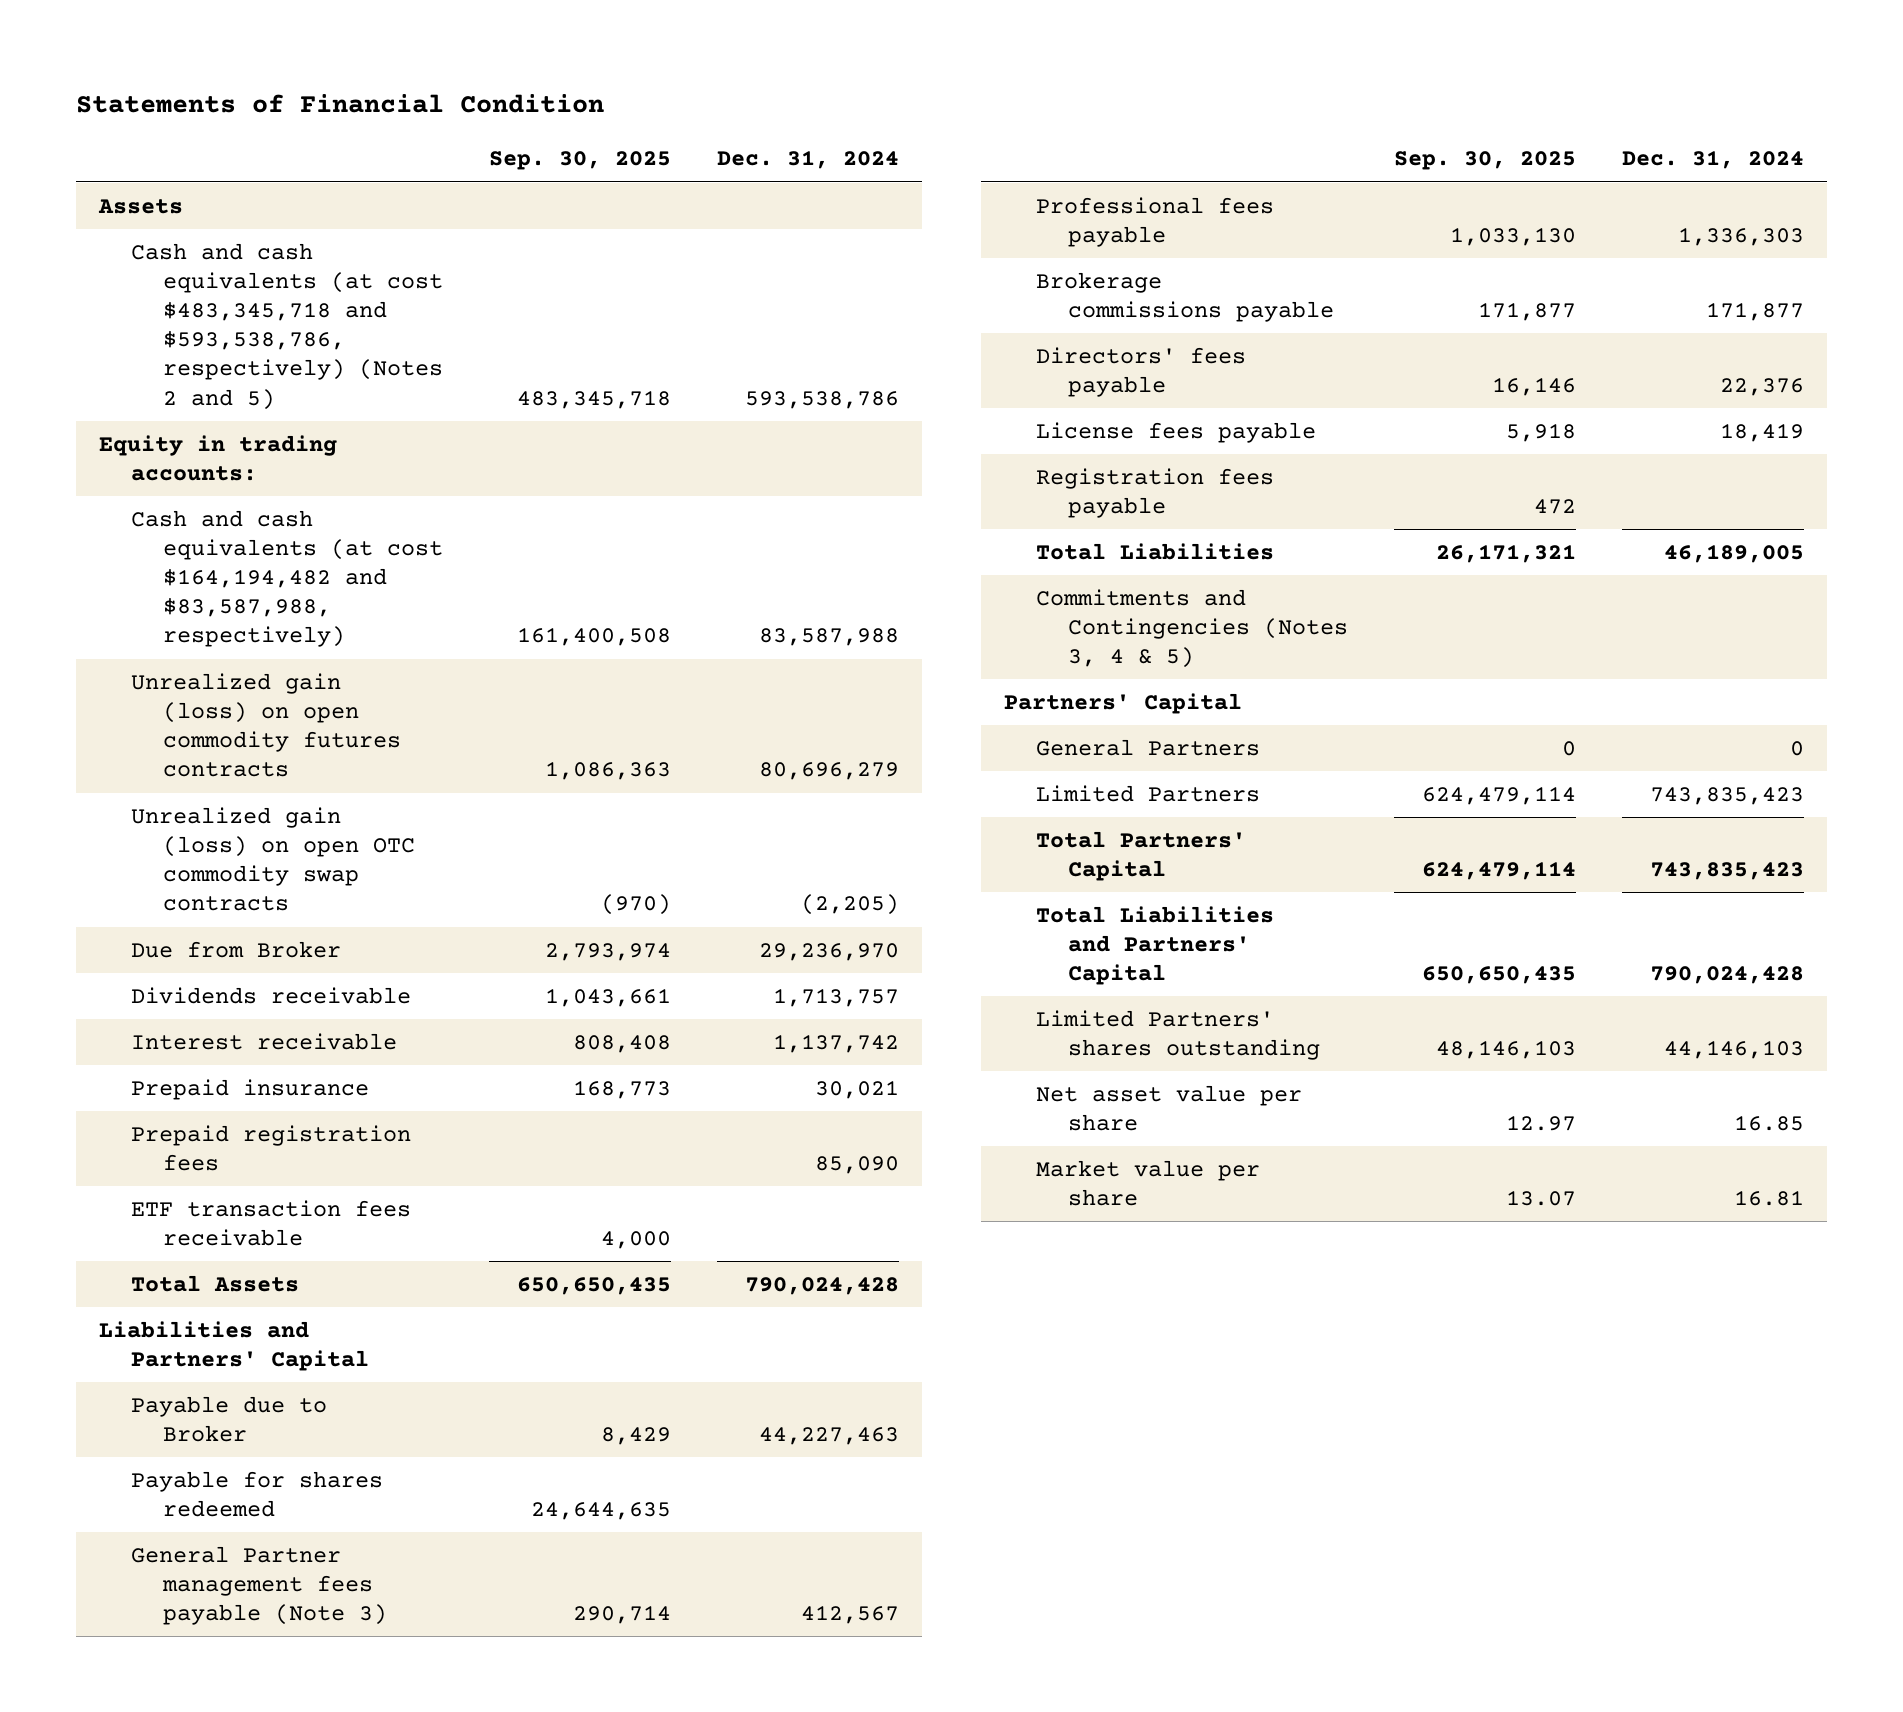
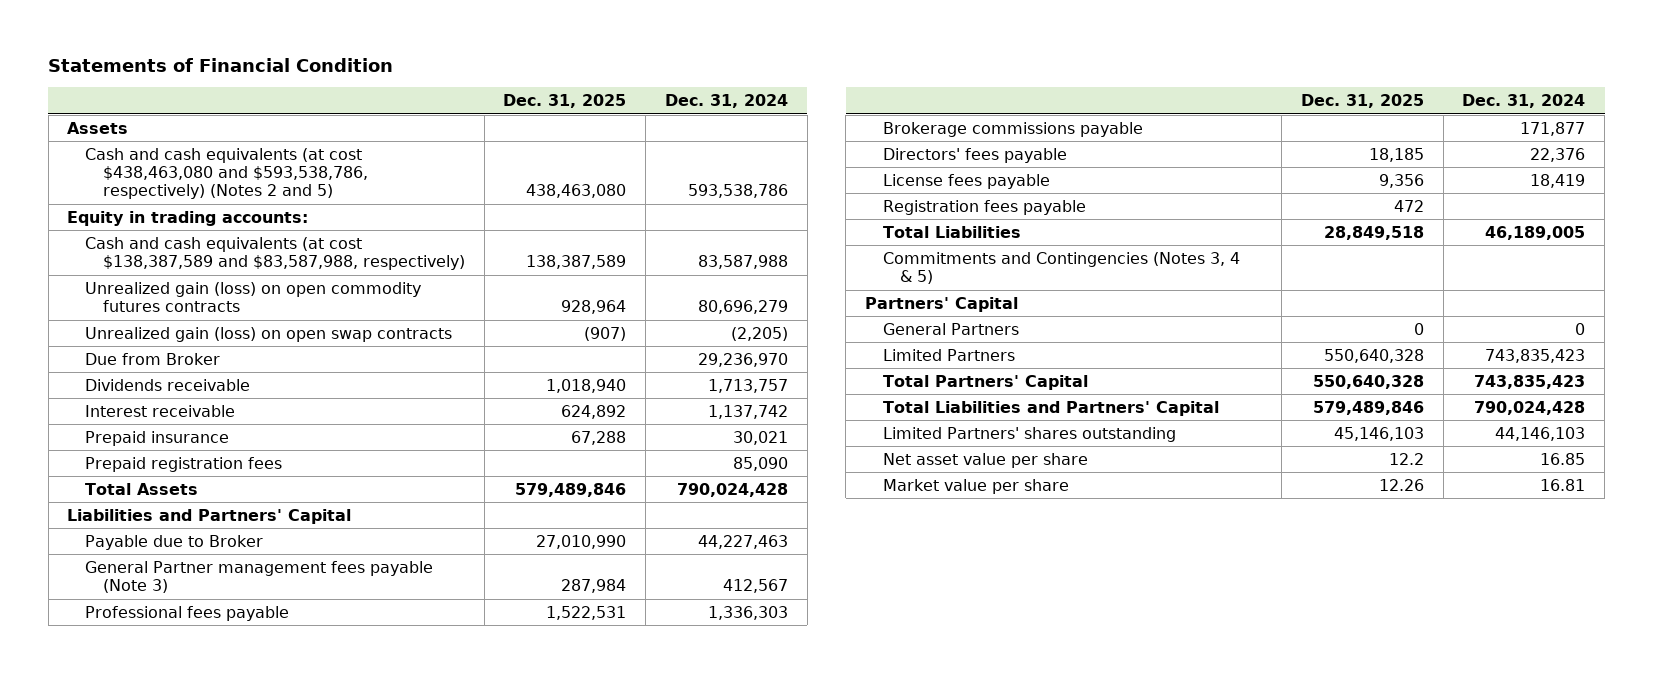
[489,151,672,171] Sep. 30, 2025 -> none
none -> [503,93,627,108] Dec. 31, 2025
[130,242,443,410] Cash and cash equivalents (at cost $483,345,718 and $593,538,786, respectively) (Notes 2 and 5) -> [85,147,368,200] Cash and cash equivalents (at cost $438,463,080 and $593,538,786, respectively) (Notes 2 and 5)
[130,509,443,648] Cash and cash equivalents (at cost $164,194,482 and $83,587,988, respectively) -> [85,236,465,271] Cash and cash equivalents (at cost $138,387,589 and $83,587,988, respectively)
[130,806,415,912] Unrealized gain (loss) on open OTC commodity swap contracts -> [85,326,453,342] Unrealized gain (loss) on open swap contracts
[130,1199,411,1246] ETF transaction fees receivable -> none
[130,1470,383,1517] Payable for shares redeemed -> none

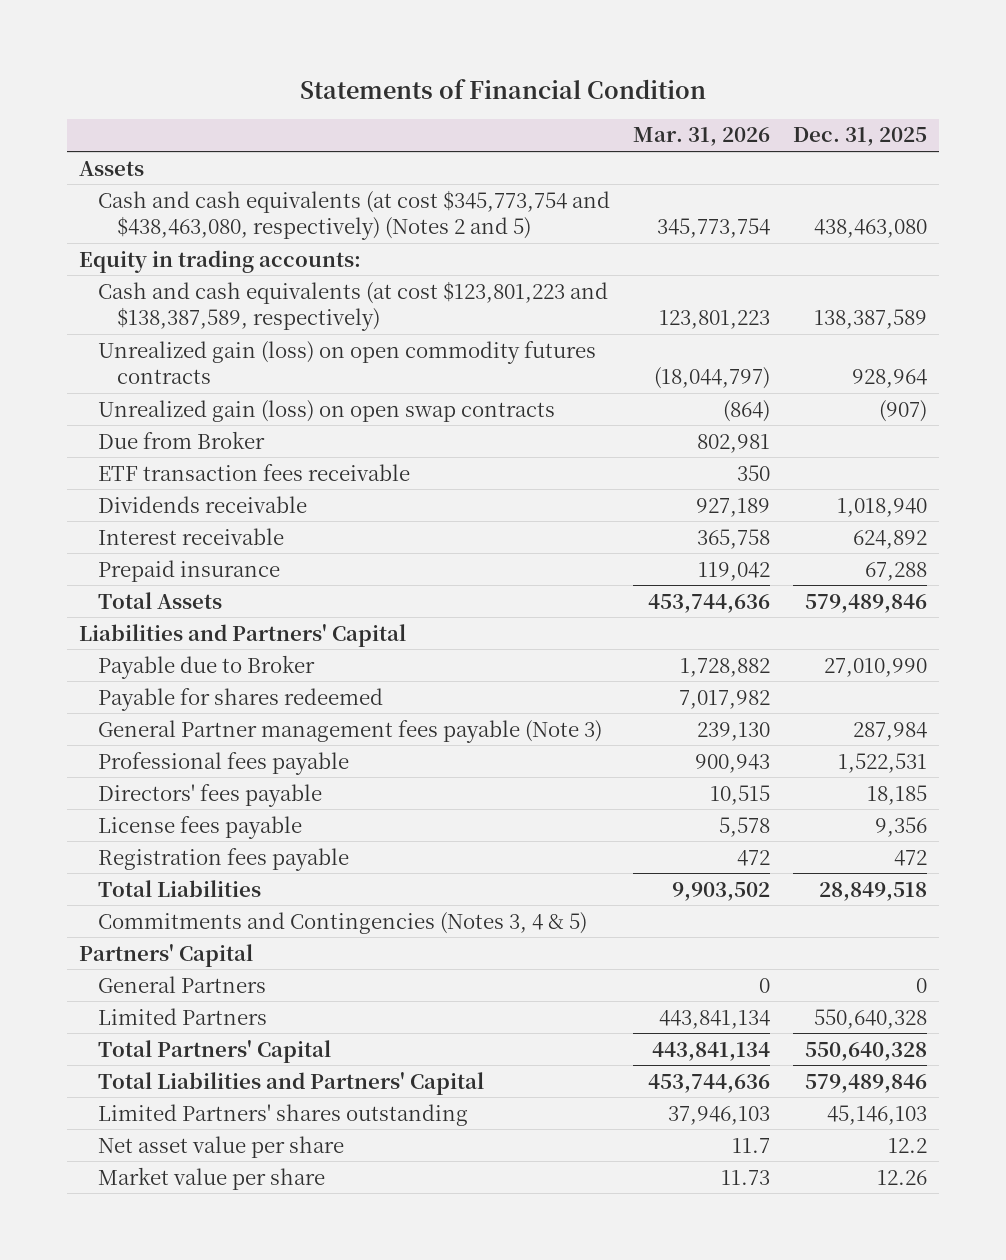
[664,93,788,108] Dec. 31, 2024 -> none
none -> [633,127,771,147] Mar. 31, 2026
[85,147,368,200] Cash and cash equivalents (at cost $438,463,080 and $593,538,786, respectively) (Notes 2 and 5) -> [97,189,610,240] Cash and cash equivalents (at cost $345,773,754 and $438,463,080, respectively) (Notes 2 and 5)
[85,236,465,271] Cash and cash equivalents (at cost $138,387,589 and $83,587,988, respectively) -> [97,280,608,331] Cash and cash equivalents (at cost $123,801,223 and $138,387,589, respectively)
none -> [97,463,410,481] ETF transaction fees receivable
[85,456,283,472] Prepaid registration fees -> none
none -> [97,687,383,711] Payable for shares redeemed
[882,121,1143,137] Brokerage commissions payable -> none

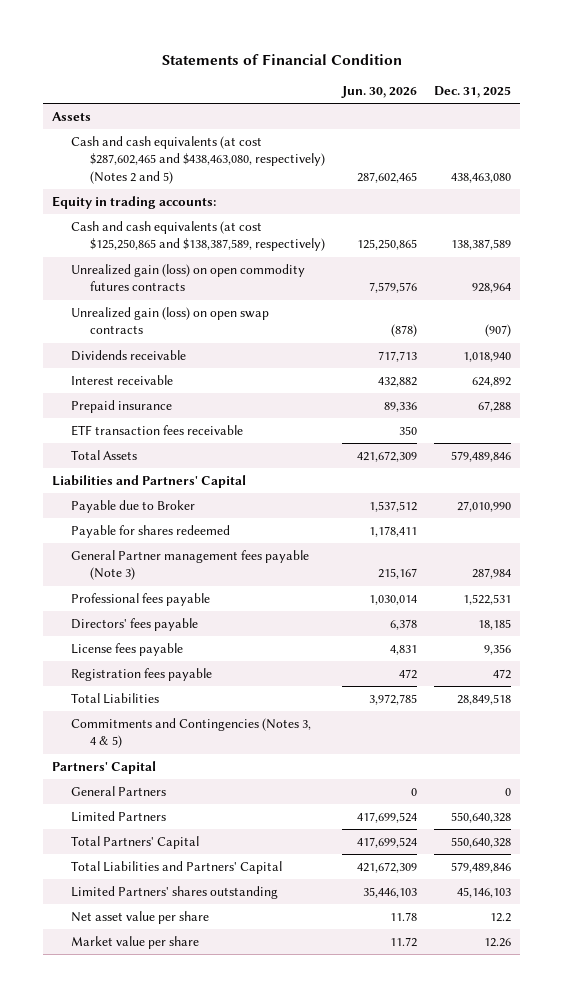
[633,127,771,147] Mar. 31, 2026 -> none
none -> [340,86,417,99] Jun. 30, 2026
[97,189,610,240] Cash and cash equivalents (at cost $345,773,754 and $438,463,080, respectively) (Notes 2 and 5) -> [70,136,325,184] Cash and cash equivalents (at cost $287,602,465 and $438,463,080, respectively) (Notes 2 and 5)
[97,280,608,331] Cash and cash equivalents (at cost $123,801,223 and $138,387,589, respectively) -> [70,221,325,252] Cash and cash equivalents (at cost $125,250,865 and $138,387,589, respectively)
[97,430,265,449] Due from Broker -> none
[97,463,410,481] ETF transaction fees receivable -> [70,425,243,437] ETF transaction fees receivable

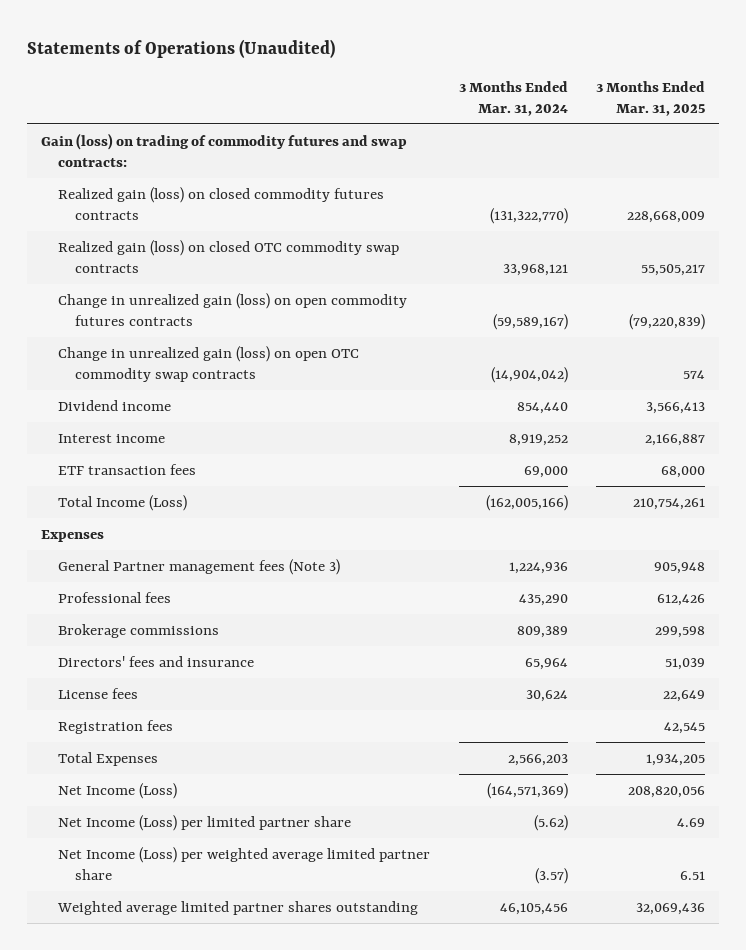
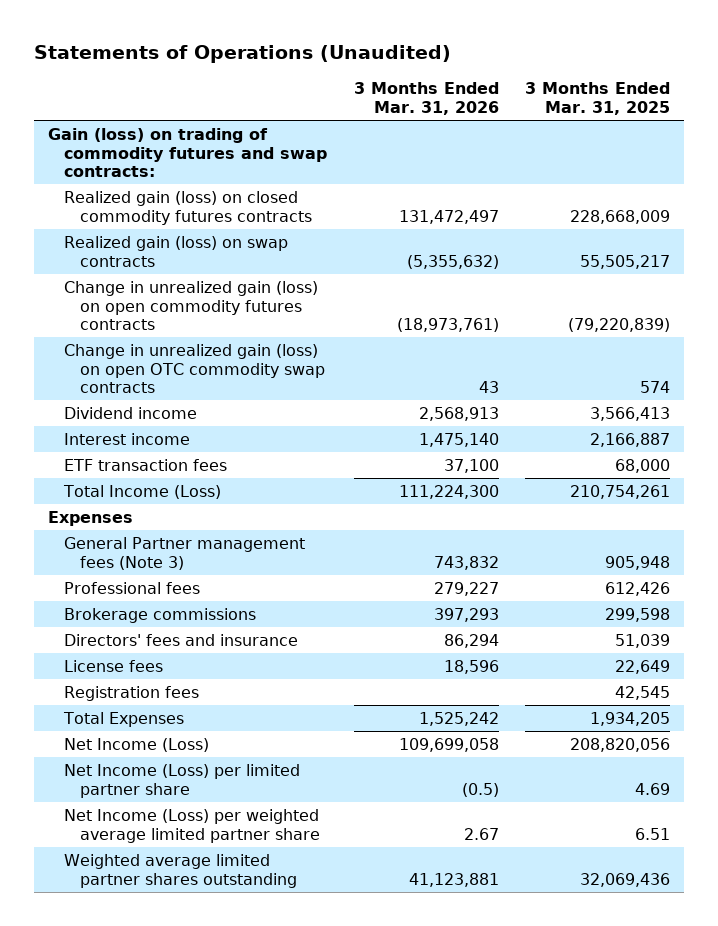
[458,80,568,117] 3 Months Ended Mar. 31, 2024 -> none
none -> [353,82,499,115] 3 Months Ended Mar. 31, 2026
[58,239,400,274] Realized gain (loss) on closed OTC commodity swap contracts -> [63,235,288,267] Realized gain (loss) on swap contracts

